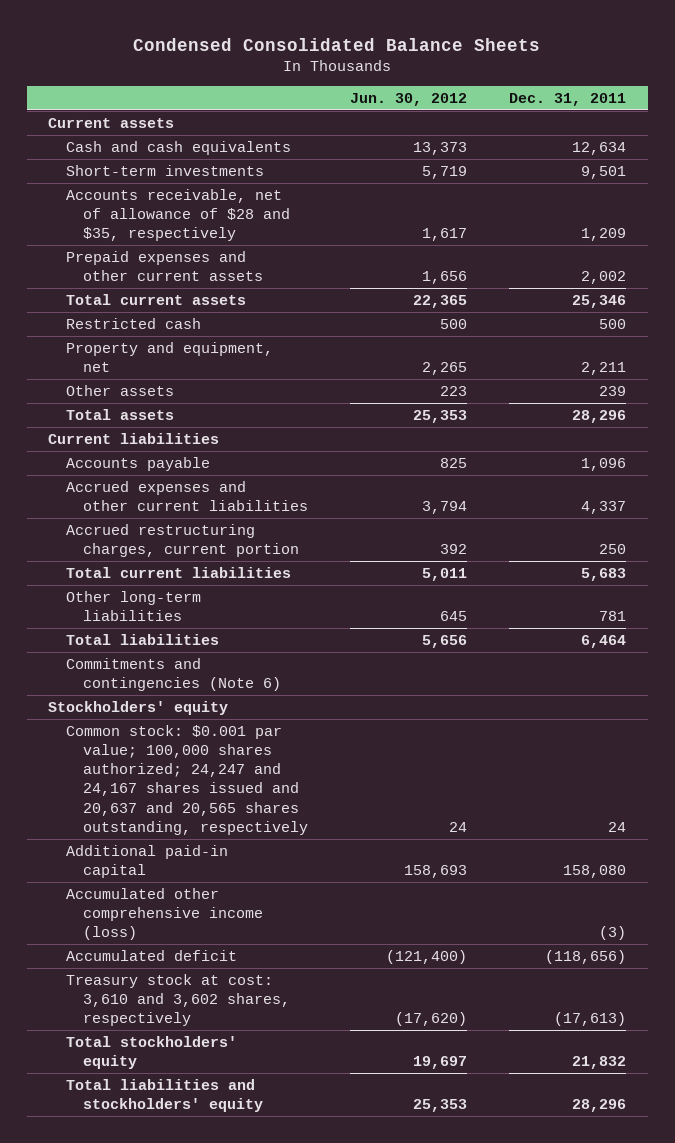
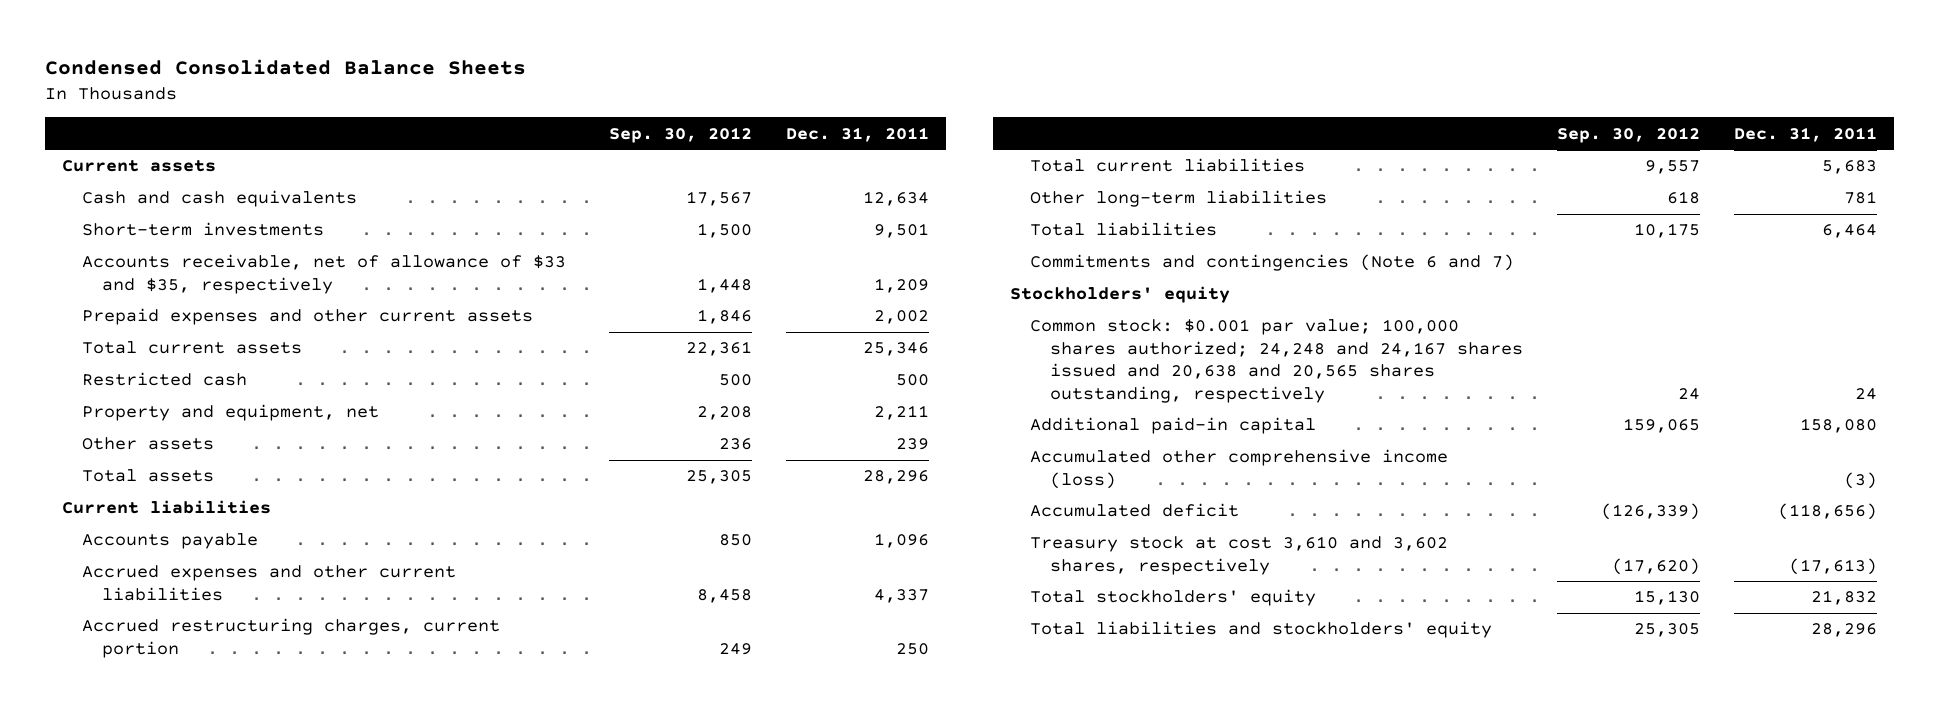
[350,92,468,106] Jun. 30, 2012 -> none
none -> [609,126,753,143] Sep. 30, 2012
[65,188,291,242] Accounts receivable, net of allowance of $28 and $35, respectively -> [82,254,567,294] Accounts receivable, net of allowance of $33 and $35, respectively
[65,657,282,691] Commitments and contingencies (Note 6) -> [1030,254,1515,272] Commitments and contingencies (Note 6 and 7)
[65,724,309,835] Common stock: $0.001 par value; 100,000 shares authorized; 24,247 and 24,167 shares issued and 20,637 and 20,565 shares outstanding, respectively -> [1030,319,1524,403] Common stock: $0.001 par value; 100,000 shares authorized; 24,248 and 24,167 shares issued and 20,638 and 20,565 shares outstanding, respectively
[65,973,291,1027] Treasury stock at cost: 3,610 and 3,602 shares, respectively -> [1030,536,1449,575] Treasury stock at cost 3,610 and 3,602 shares, respectively

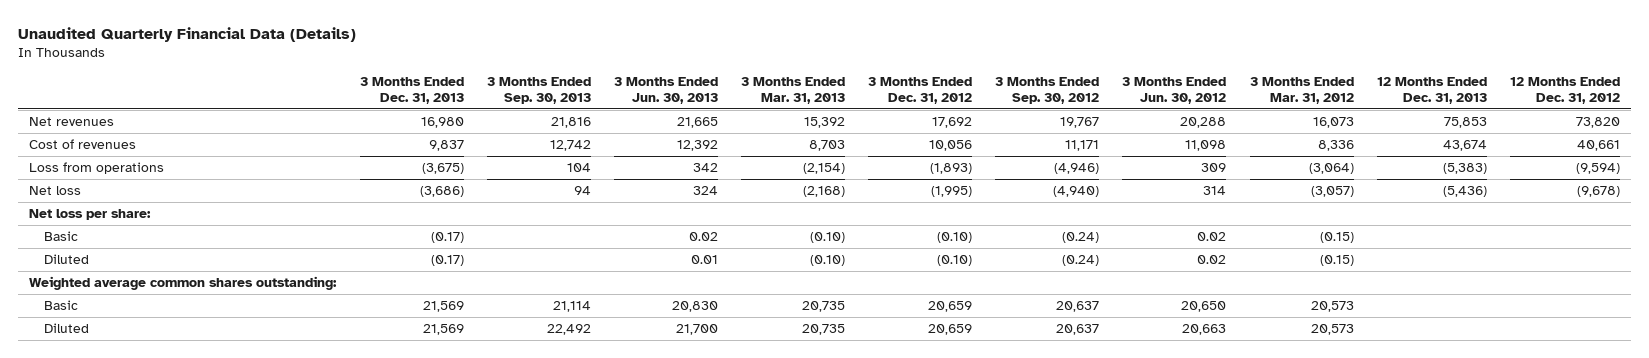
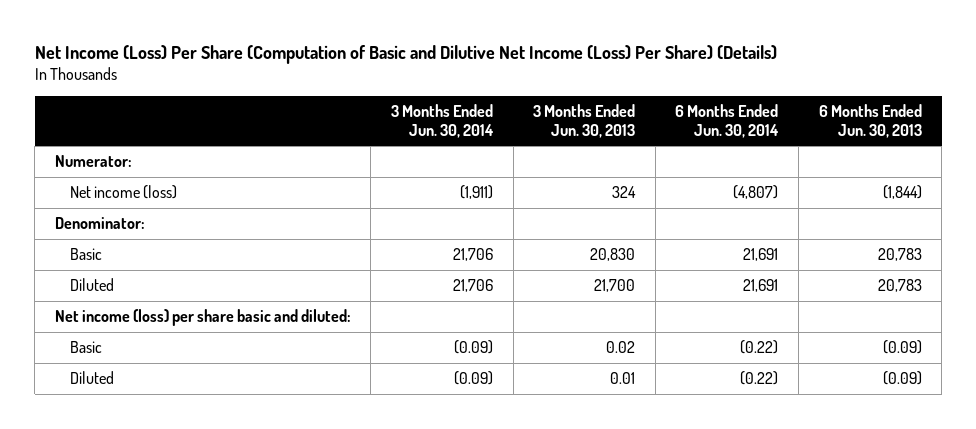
[17,26,356,42] Unaudited Quarterly Financial Data (Details) -> [34,45,777,65] Net Income (Loss) Per Share (Computation of Basic and Dilutive Net Income (Loss) Per Share) (Details)
[359,77,464,104] 3 Months Ended Dec. 31, 2013 -> none
[486,77,591,104] 3 Months Ended Sep. 30, 2013 -> none
[740,77,845,104] 3 Months Ended Mar. 31, 2013 -> none
[868,77,973,104] 3 Months Ended Dec. 31, 2012 -> none
[995,77,1100,104] 3 Months Ended Sep. 30, 2012 -> none
[1122,77,1227,104] 3 Months Ended Jun. 30, 2012 -> none
[1249,77,1354,104] 3 Months Ended Mar. 31, 2012 -> none
[1376,77,1487,104] 12 Months Ended Dec. 31, 2013 -> none
[1509,77,1620,104] 12 Months Ended Dec. 31, 2012 -> none
none -> [390,104,494,138] 3 Months Ended Jun. 30, 2014
none -> [675,104,780,138] 6 Months Ended Jun. 30, 2014
none -> [818,104,922,138] 6 Months Ended Jun. 30, 2013
[29,117,115,127] Net revenues -> none
[29,139,137,150] Cost of revenues -> none
[29,162,165,175] Loss from operations -> none
[29,209,152,221] Net loss per share: -> none
[29,276,338,291] Weighted average common shares outstanding: -> none
none -> [54,155,132,168] Numerator:
[29,186,82,196] Net loss -> [69,185,177,200] Net income (loss)
none -> [54,217,145,230] Denominator:
none -> [54,309,351,327] Net income (loss) per share basic and diluted:
[43,231,78,242] Basic -> [69,341,102,354] Basic
[43,254,89,265] Diluted -> [69,371,114,385] Diluted

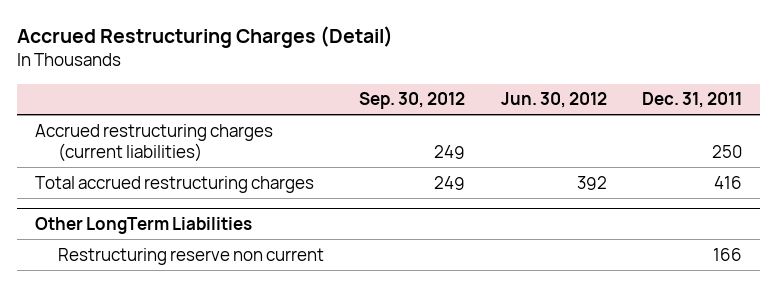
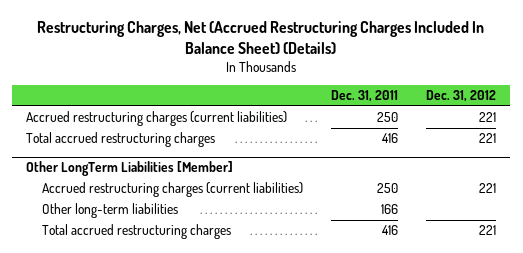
[16,26,393,49] Accrued Restructuring Charges (Detail) -> [37,21,485,54] Restructuring Charges, Net (Accrued Restructuring Charges Included In Balance Sheet) (Details)
[359,92,466,110] Sep. 30, 2012 -> none
[500,92,607,109] Jun. 30, 2012 -> none
none -> [426,90,497,103] Dec. 31, 2012
[34,217,252,235] Other LongTerm Liabilities -> [26,161,234,177] Other LongTerm Liabilities [Member]
none -> [42,182,304,198] Accrued restructuring charges (current liabilities)
[57,247,324,265] Restructuring reserve non current -> [42,203,179,219] Other long-term liabilities
none -> [42,224,232,240] Total accrued restructuring charges

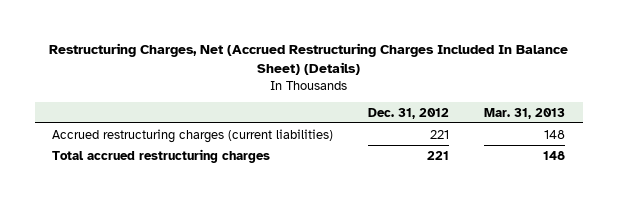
[331,90,399,103] Dec. 31, 2011 -> none
none -> [484,107,566,119] Mar. 31, 2013
[26,161,234,177] Other LongTerm Liabilities [Member] -> none
[42,182,304,198] Accrued restructuring charges (current liabilities) -> none
[42,203,179,219] Other long-term liabilities -> none
[42,224,232,240] Total accrued restructuring charges -> none

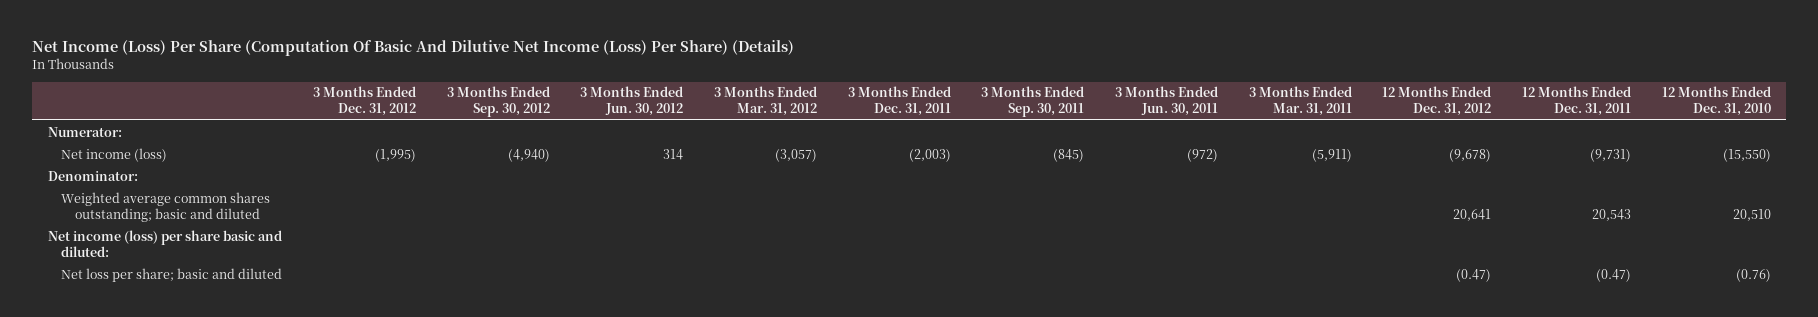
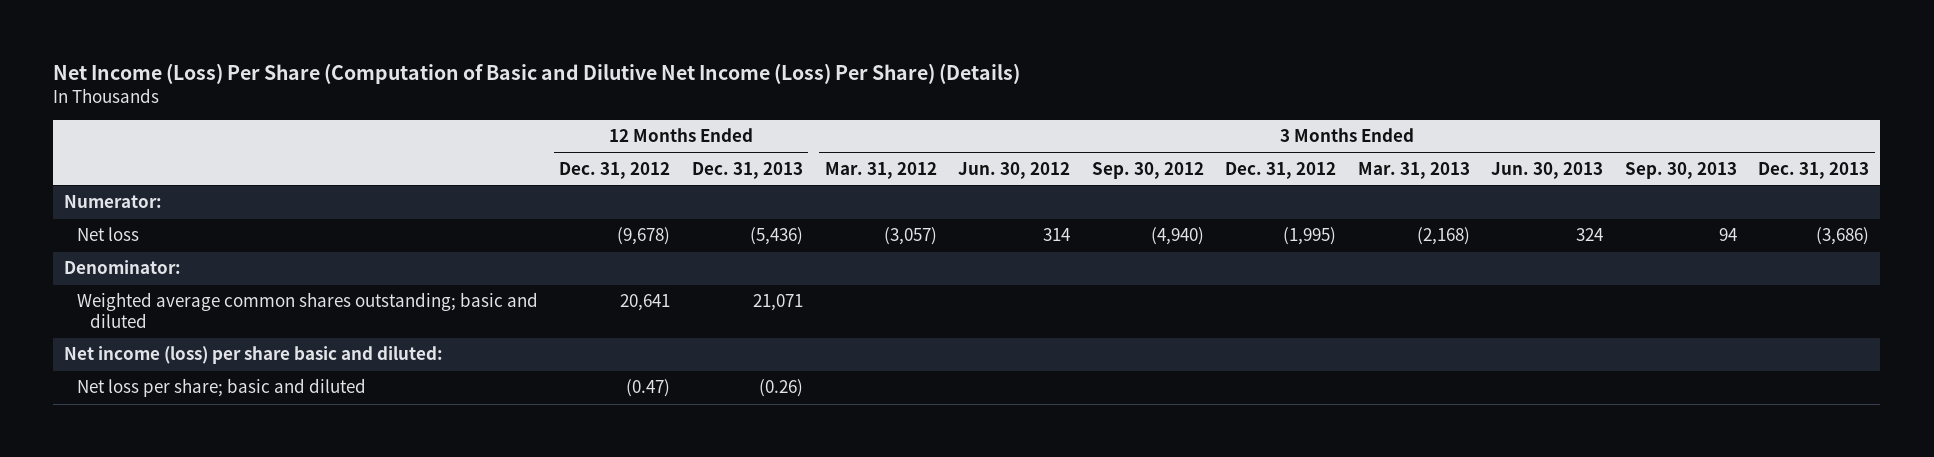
[32,40,795,57] Net Income (Loss) Per Share (Computation Of Basic And Dilutive Net Income (Loss) Per Share) (Details) -> [53,62,1021,84] Net Income (Loss) Per Share (Computation of Basic and Dilutive Net Income (Loss) Per Share) (Details)
[847,86,951,117] 3 Months Ended Dec. 31, 2011 -> none
[981,86,1085,118] 3 Months Ended Sep. 30, 2011 -> none
[1114,86,1218,117] 3 Months Ended Jun. 30, 2011 -> none
[1248,86,1352,117] 3 Months Ended Mar. 31, 2011 -> none
[1522,86,1632,117] 12 Months Ended Dec. 31, 2011 -> none
[1661,86,1771,117] 12 Months Ended Dec. 31, 2010 -> none
none -> [691,161,803,179] Dec. 31, 2013
none -> [1357,161,1470,179] Mar. 31, 2013
none -> [1491,161,1604,179] Jun. 30, 2013
none -> [1624,161,1737,179] Sep. 30, 2013
none -> [1758,161,1870,179] Dec. 31, 2013
[61,147,168,162] Net income (loss) -> [76,227,139,242] Net loss

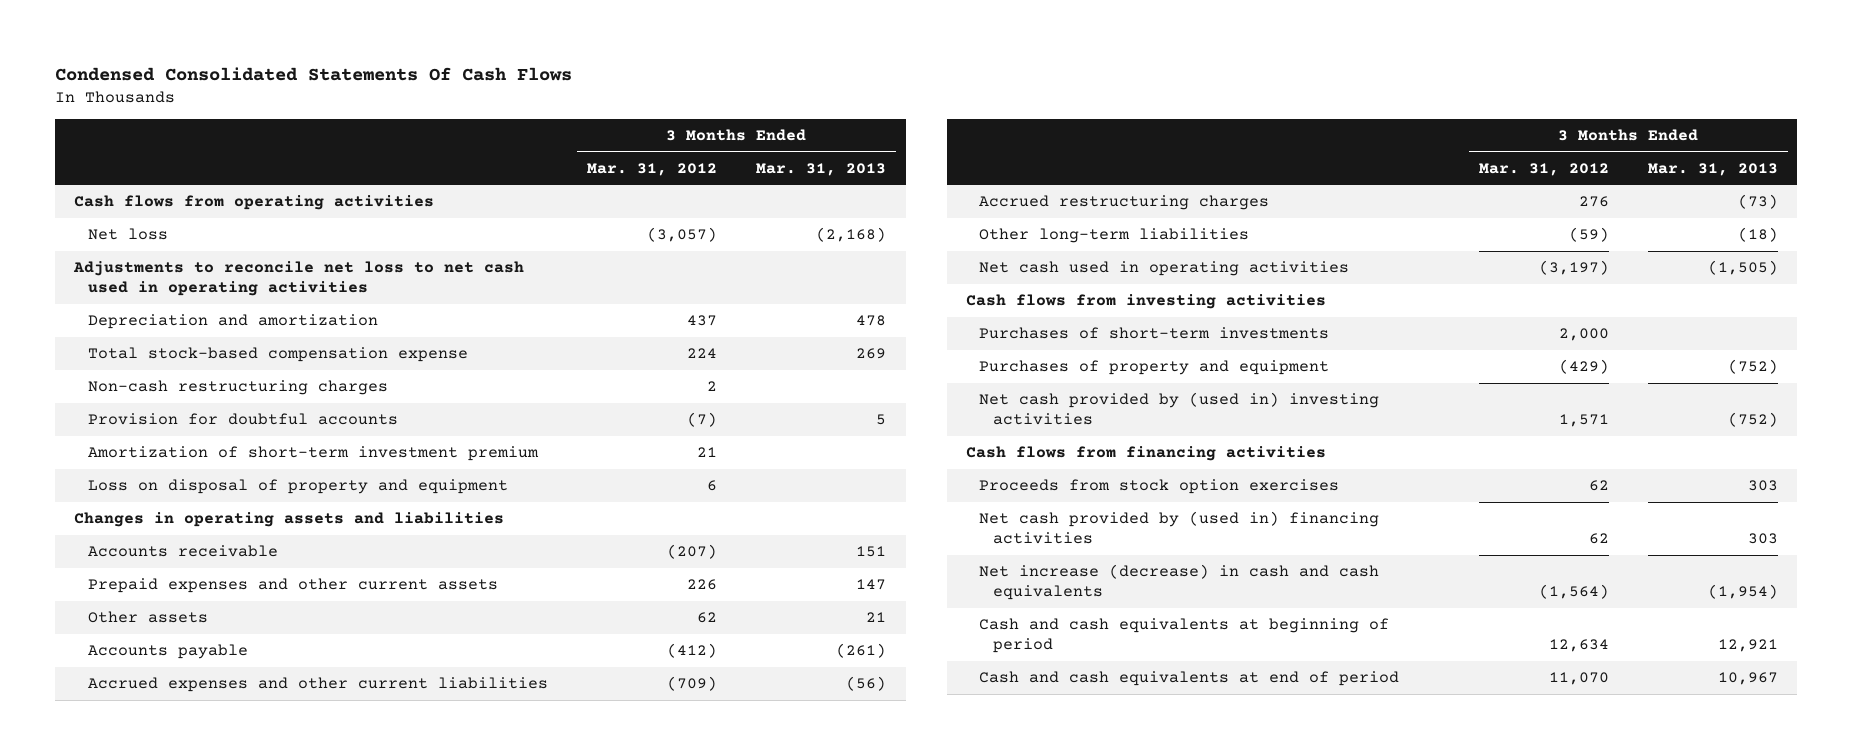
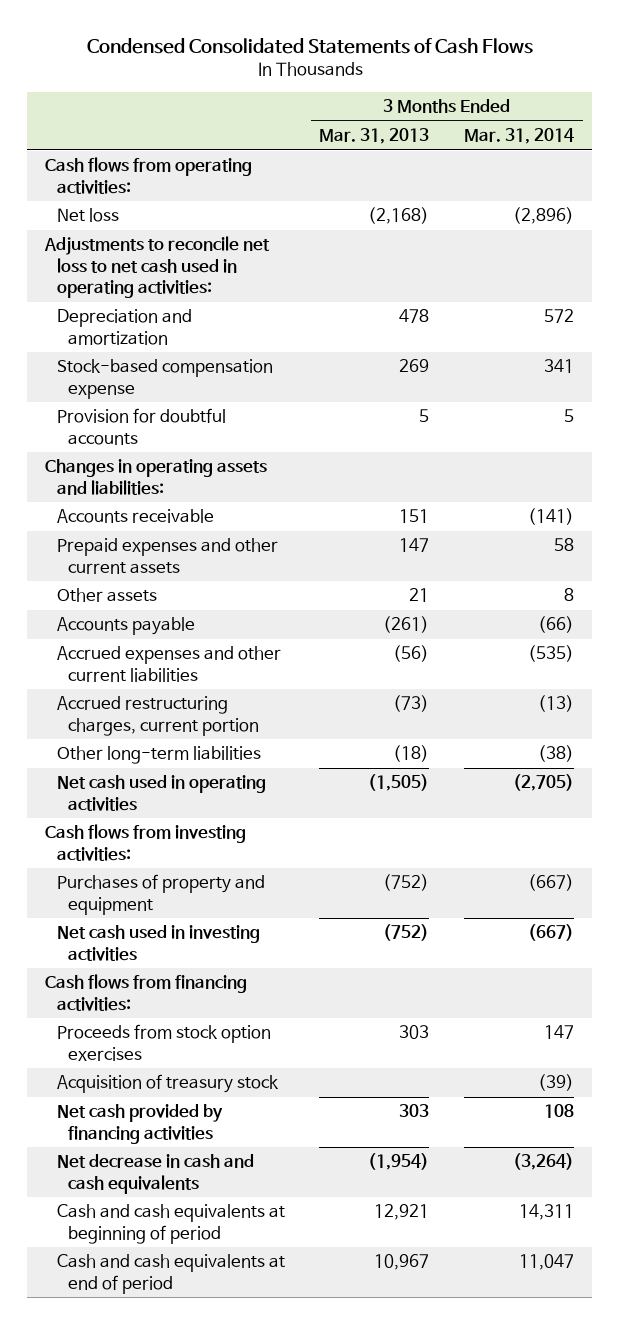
[54,67,572,82] Condensed Consolidated Statements Of Cash Flows -> [86,38,533,55] Condensed Consolidated Statements of Cash Flows
[586,162,717,176] Mar. 31, 2012 -> none
none -> [464,128,575,145] Mar. 31, 2014
[74,195,435,211] Cash flows from operating activities -> [44,157,252,194] Cash flows from operating activities:
[73,261,525,297] Adjustments to reconcile net loss to net cash used in operating activities -> [43,236,270,299] Adjustments to reconcile net loss to net cash used in operating activities:
[87,380,388,396] Non-cash restructuring charges -> none
[87,347,468,363] Total stock-based compensation expense -> [56,359,273,399] Stock-based compensation expense
[87,446,539,462] Amortization of short-term investment premium -> none
[87,479,508,495] Loss on disposal of property and equipment -> none
[74,512,505,528] Changes in operating assets and liabilities -> [44,459,267,495] Changes in operating assets and liabilities:
[979,195,1270,211] Accrued restructuring charges -> [56,696,260,736] Accrued restructuring charges, current portion
[979,327,1330,340] Purchases of short-term investments -> none
[966,294,1327,310] Cash flows from investing activities -> [44,824,246,861] Cash flows from investing activities:
[979,392,1380,426] Net cash provided by (used in) investing activities -> [56,925,260,961] Net cash used in investing activities
[966,446,1327,462] Cash flows from financing activities -> [44,974,247,1011] Cash flows from financing activities:
none -> [56,1074,279,1094] Acquisition of treasury stock
[979,511,1380,545] Net cash provided by (used in) financing activities -> [56,1104,223,1144] Net cash provided by financing activities
[979,564,1380,601] Net increase (decrease) in cash and cash equivalents -> [56,1154,254,1194] Net decrease in cash and cash equivalents

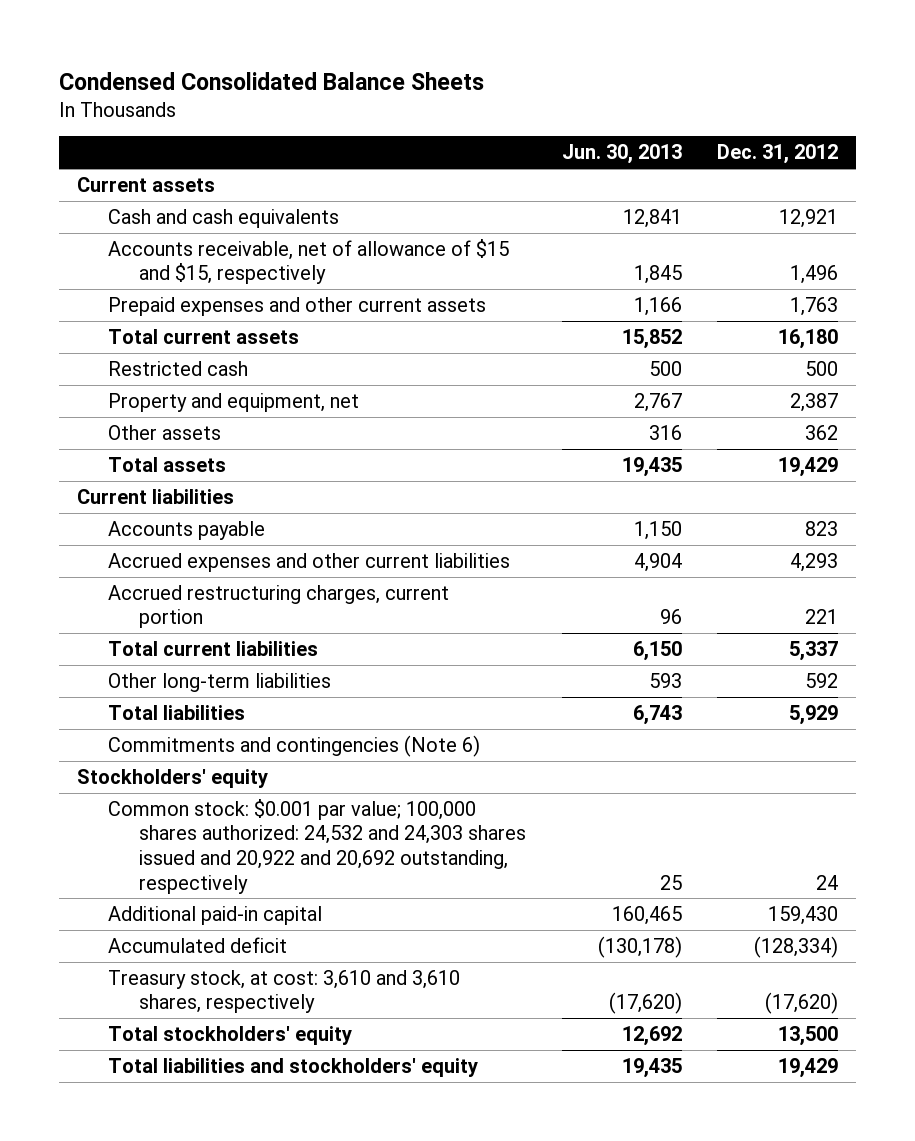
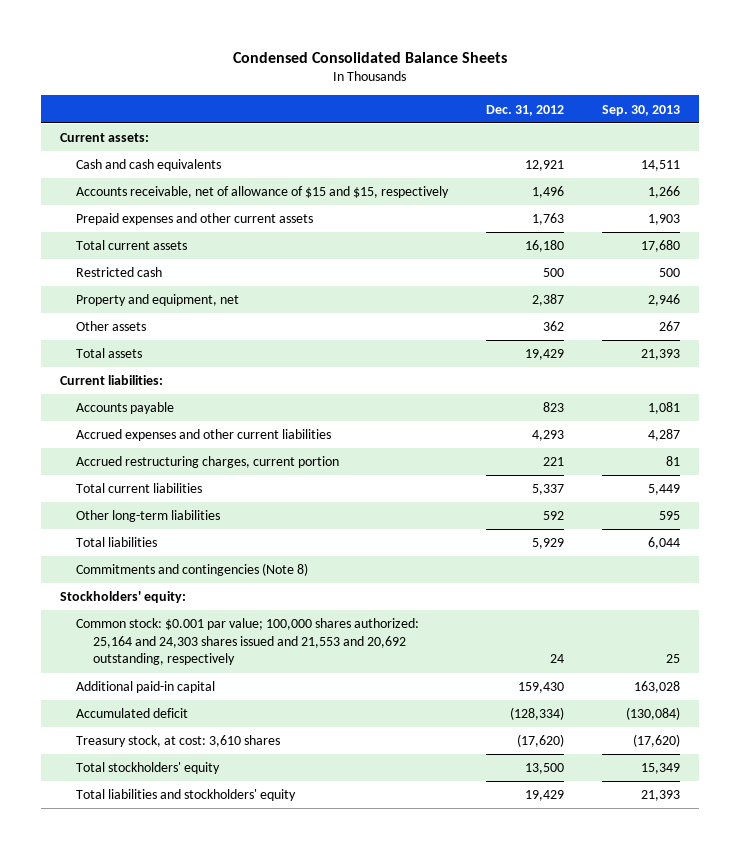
[561,144,682,165] Jun. 30, 2013 -> none
none -> [601,104,680,116] Sep. 30, 2013
[76,176,215,192] Current assets -> [59,133,149,143] Current assets:
[76,488,234,504] Current liabilities -> [59,375,163,386] Current liabilities:
[107,734,480,757] Commitments and contingencies (Note 6) -> [76,563,309,577] Commitments and contingencies (Note 8)
[76,768,268,788] Stockholders' equity -> [59,591,186,604] Stockholders' equity:
[107,798,527,894] Common stock: $0.001 par value; 100,000 shares authorized: 24,532 and 24,303 shares issued and 20,922 and 20,692 outstanding, respectively -> [76,618,420,666] Common stock: $0.001 par value; 100,000 shares authorized: 25,164 and 24,303 shares issued and 21,553 and 20,692 outstanding, respectively
[107,969,460,1014] Treasury stock, at cost: 3,610 and 3,610 shares, respectively -> [76,735,281,748] Treasury stock, at cost: 3,610 shares

